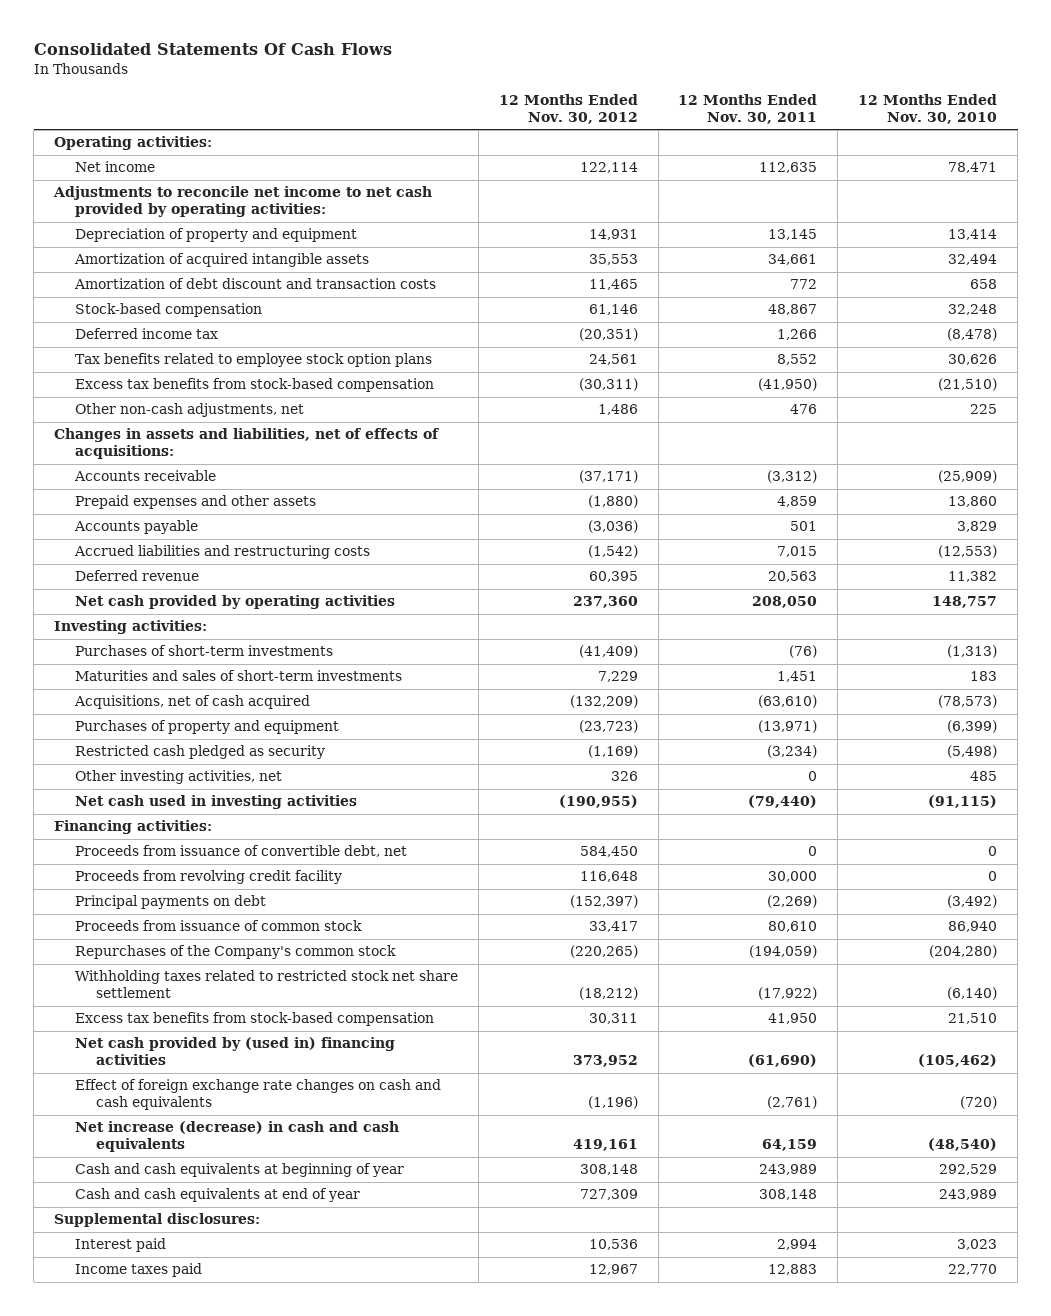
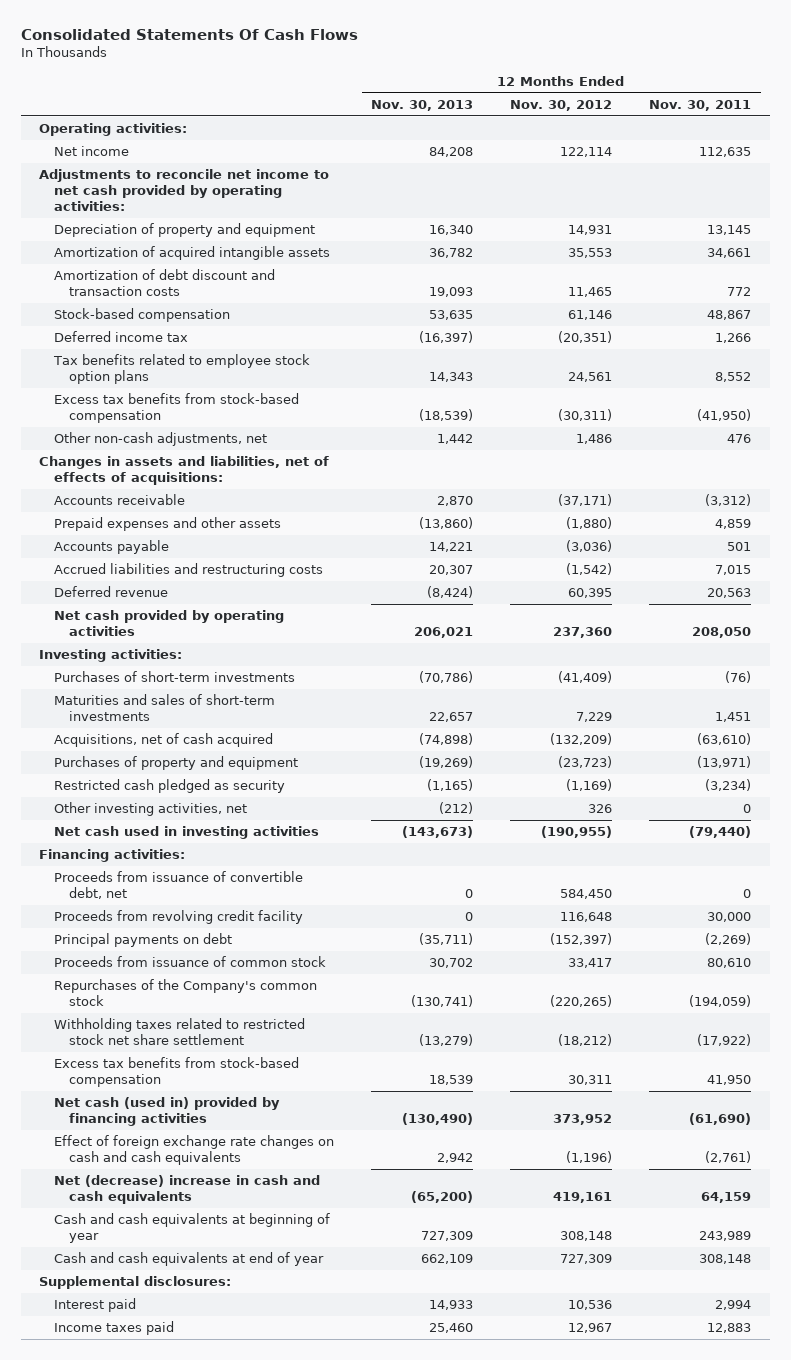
[858,93,998,124] 12 Months Ended Nov. 30, 2010 -> none
none -> [371,99,474,111] Nov. 30, 2013
[74,1037,395,1066] Net cash provided by (used in) financing activities -> [54,1097,281,1127] Net cash (used in) provided by financing activities
[74,1121,399,1153] Net increase (decrease) in cash and cash equivalents -> [54,1175,321,1205] Net (decrease) increase in cash and cash equivalents

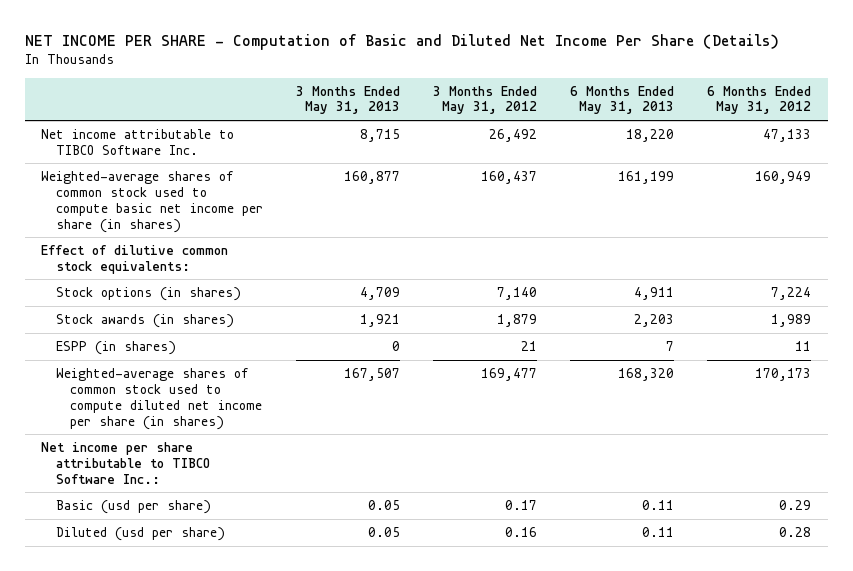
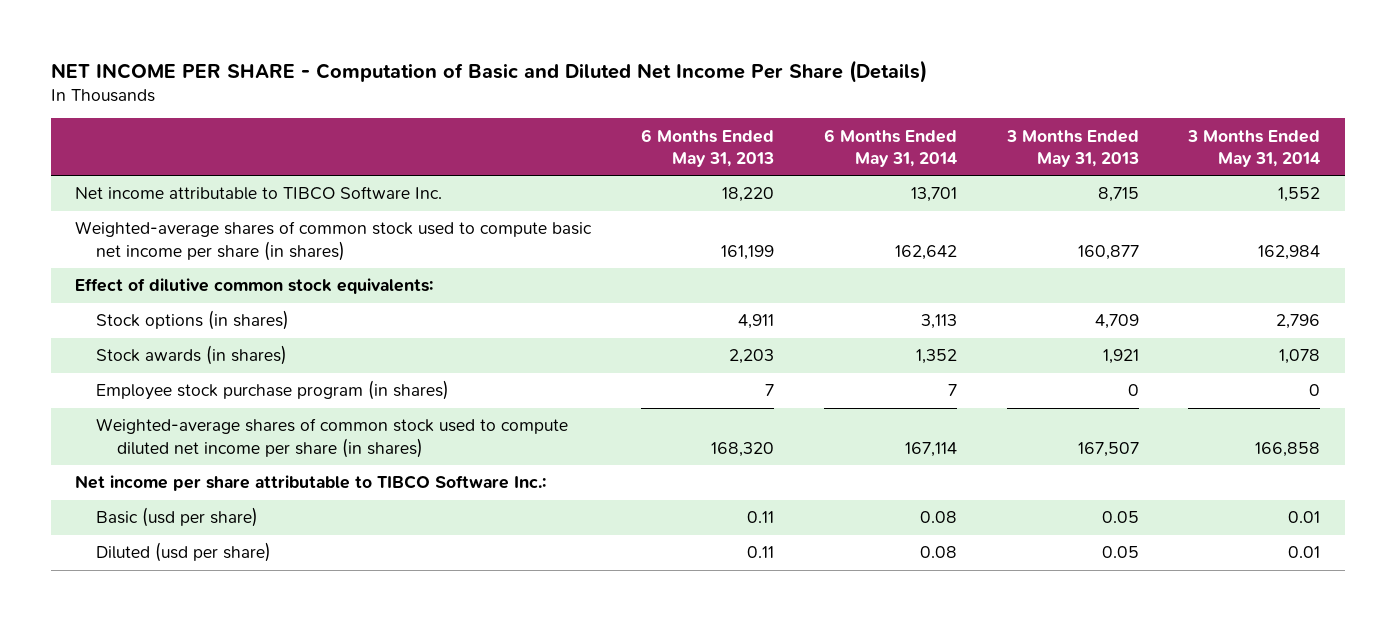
[433,85,538,115] 3 Months Ended May 31, 2012 -> none
[707,85,812,115] 6 Months Ended May 31, 2012 -> none
none -> [823,128,957,167] 6 Months Ended May 31, 2014
none -> [1187,129,1321,167] 3 Months Ended May 31, 2014
[55,340,176,355] ESPP (in shares) -> [96,380,450,401] Employee stock purchase program (in shares)

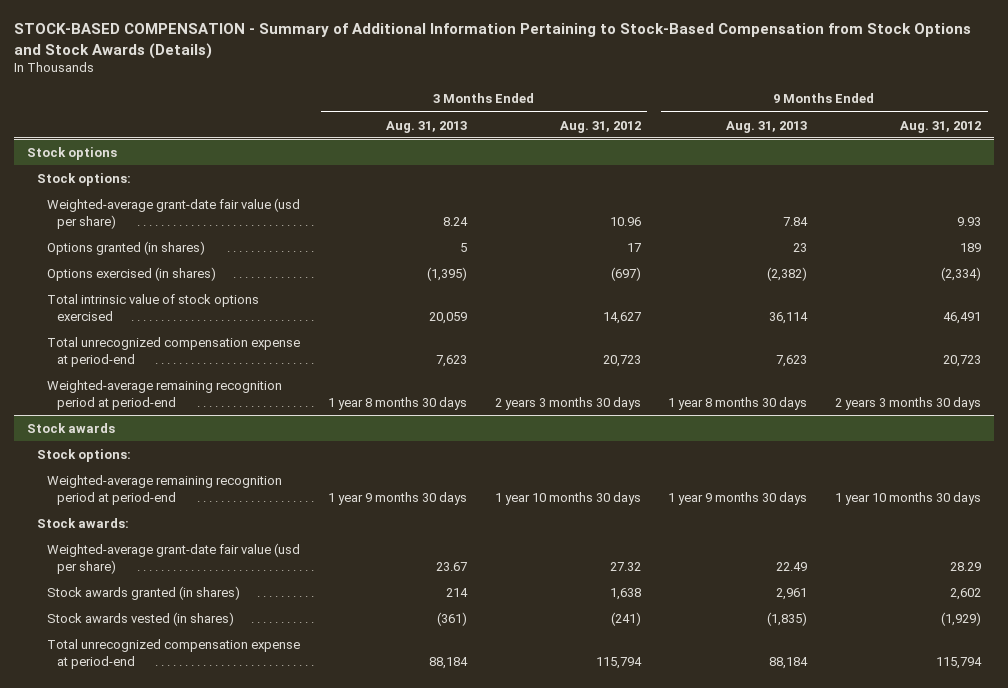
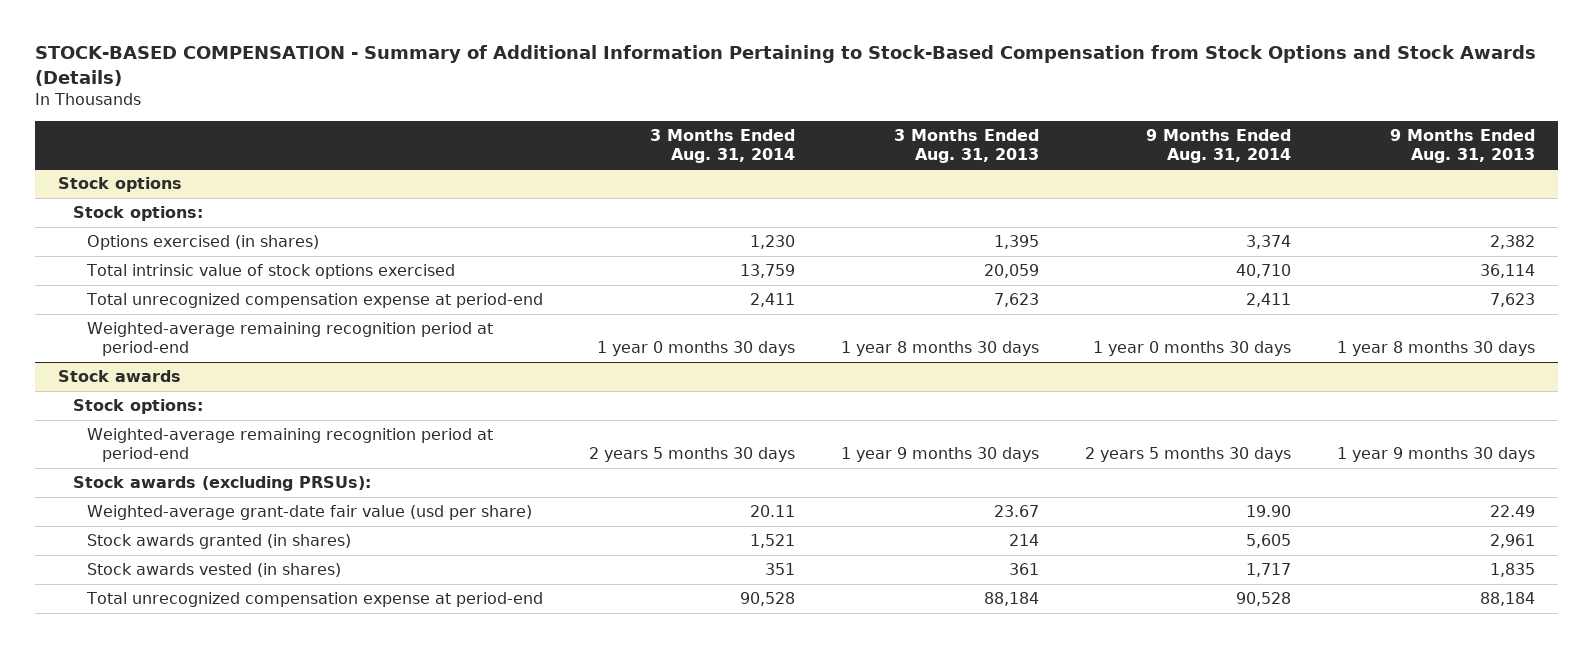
[559,120,641,133] Aug. 31, 2012 -> none
[899,120,981,133] Aug. 31, 2012 -> none
none -> [650,128,796,163] 3 Months Ended Aug. 31, 2014
none -> [1145,128,1291,163] 9 Months Ended Aug. 31, 2014
[47,197,301,229] Weighted-average grant-date fair value (usd per share) -> none
[47,240,206,255] Options granted (in shares) -> none
[426,266,467,281] (1,395) -> [993,235,1039,250] 1,395
[767,266,808,281] (2,382) -> [1489,235,1535,250] 2,382
[37,517,130,528] Stock awards: -> [72,476,371,492] Stock awards (excluding PRSUs):
[436,611,467,626] (361) -> [1008,563,1039,576] 361
[767,611,808,626] (1,835) -> [1489,563,1535,578] 1,835

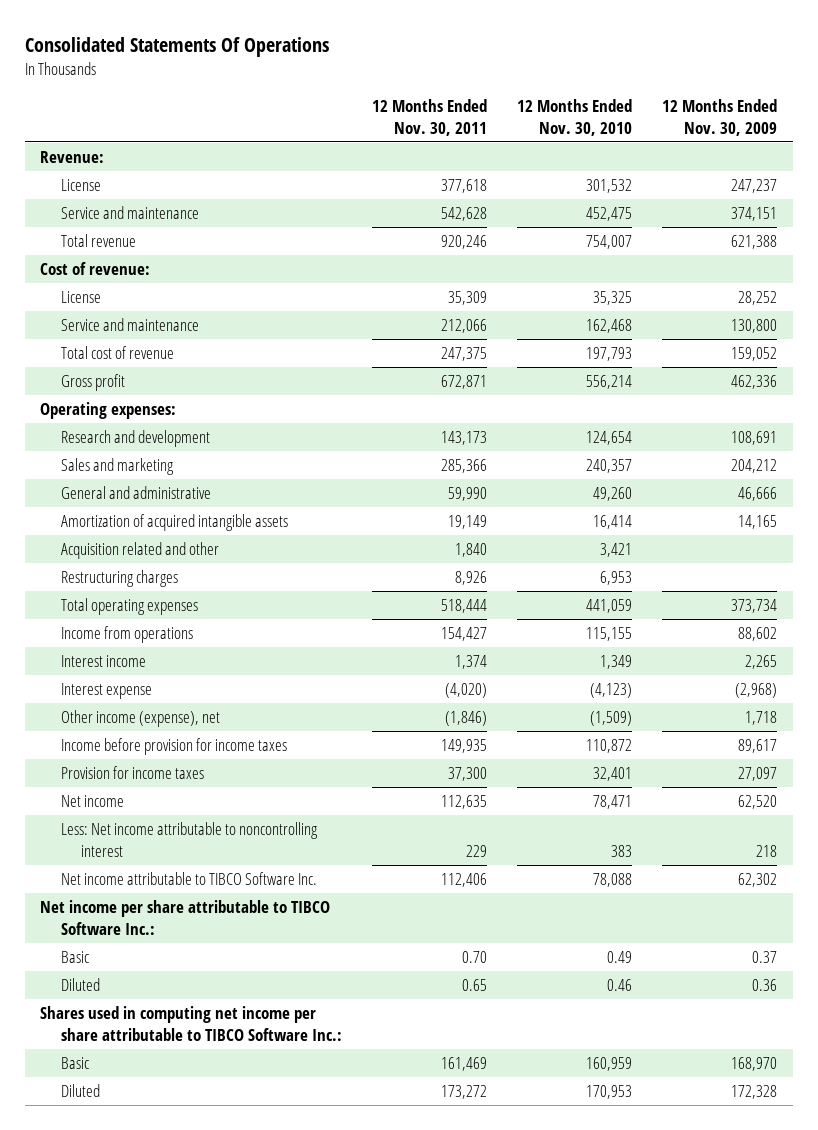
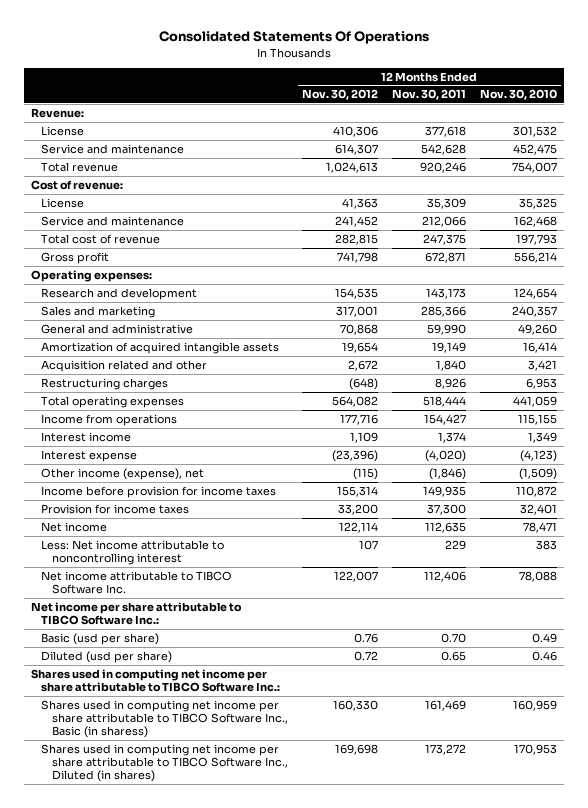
[662,99,778,136] 12 Months Ended Nov. 30, 2009 -> none
none -> [301,89,378,101] Nov. 30, 2012
[60,950,89,963] Basic -> [41,632,160,645] Basic (usd per share)
[60,977,100,991] Diluted -> [41,650,173,663] Diluted (usd per share)
[60,1056,89,1069] Basic -> [41,699,288,739] Shares used in computing net income per share attributable to TIBCO Software Inc., Basic (in sharess)
[60,1083,100,1097] Diluted -> [41,743,288,783] Shares used in computing net income per share attributable to TIBCO Software Inc., Diluted (in shares)

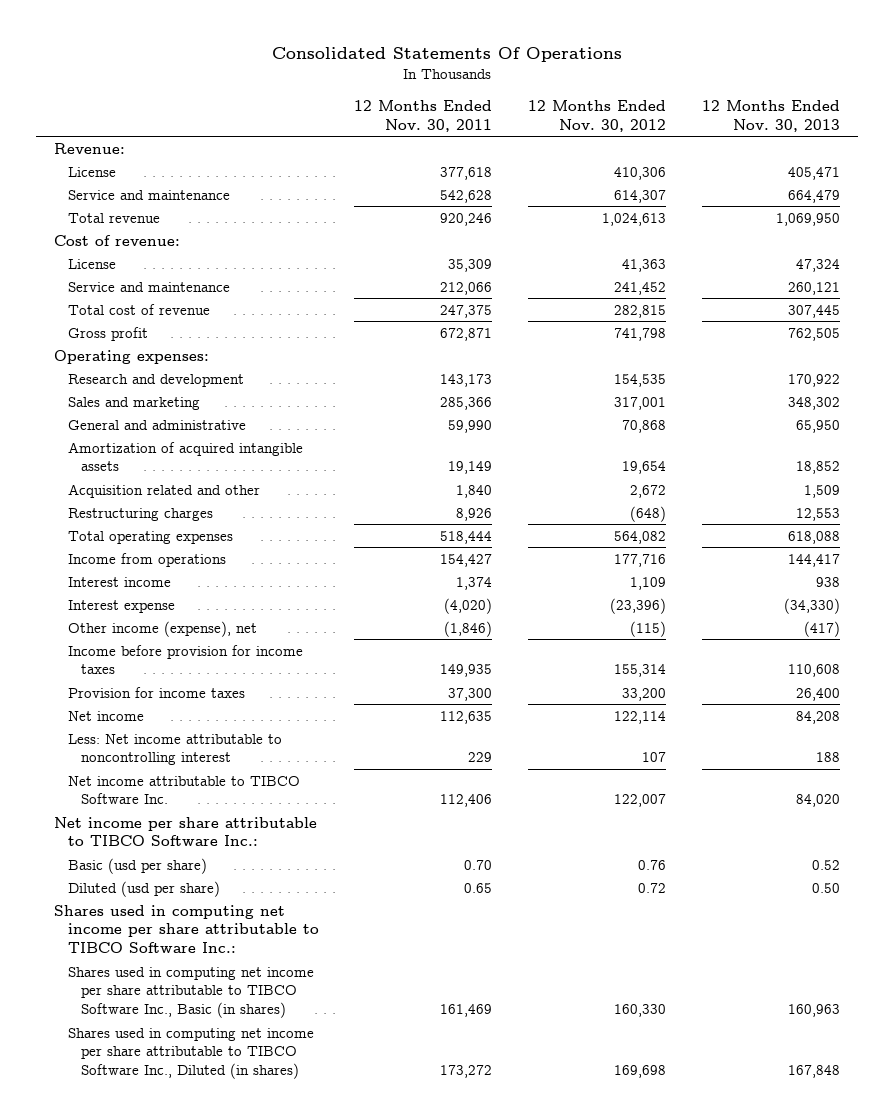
[479,89,557,101] Nov. 30, 2010 -> none
none -> [702,100,841,132] 12 Months Ended Nov. 30, 2013
[41,699,288,739] Shares used in computing net income per share attributable to TIBCO Software Inc., Basic (in sharess) -> [67,966,314,1019] Shares used in computing net income per share attributable to TIBCO Software Inc., Basic (in shares)

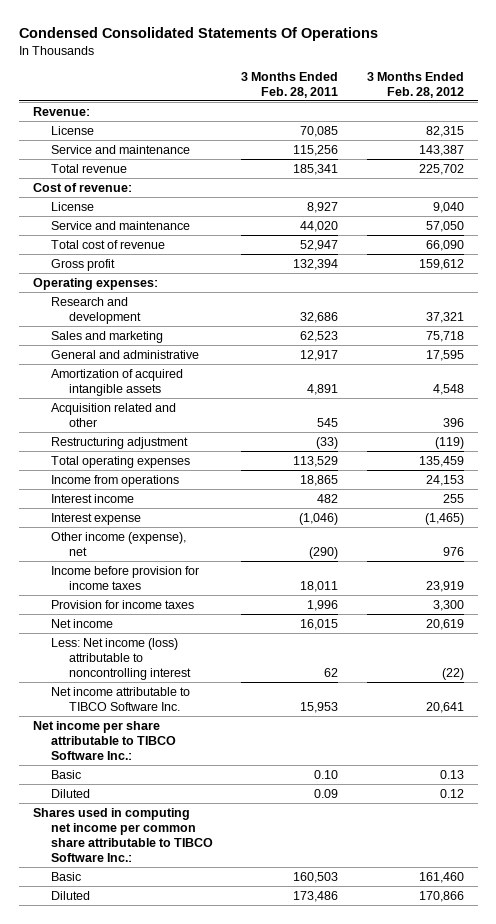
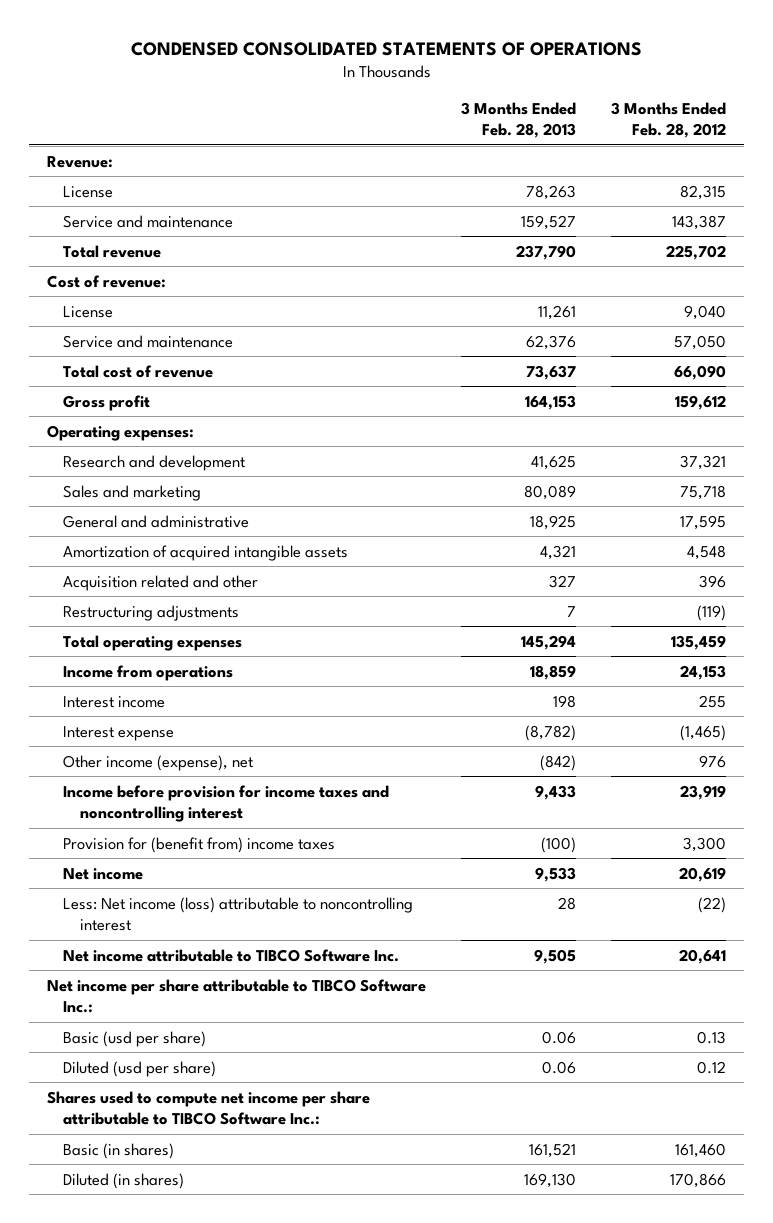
[18,26,378,41] Condensed Consolidated Statements Of Operations -> [130,41,642,56] CONDENSED CONSOLIDATED STATEMENTS OF OPERATIONS
[241,71,339,98] 3 Months Ended Feb. 28, 2011 -> none
none -> [461,101,577,138] 3 Months Ended Feb. 28, 2013
[51,436,189,449] Restructuring adjustment -> [63,604,240,621] Restructuring adjustments
[51,565,200,590] Income before provision for income taxes -> [63,784,390,822] Income before provision for income taxes and noncontrolling interest
[51,599,195,609] Provision for income taxes -> [63,836,336,853] Provision for (benefit from) income taxes
[51,769,82,779] Basic -> [63,1030,207,1047] Basic (usd per share)
[51,788,91,798] Diluted -> [63,1060,217,1077] Diluted (usd per share)
[32,807,214,862] Shares used in computing net income per common share attributable to TIBCO Software Inc.: -> [46,1090,370,1125] Shares used to compute net income per share attributable to TIBCO Software Inc.:
[51,871,82,881] Basic -> [63,1142,175,1159] Basic (in shares)
[51,890,91,900] Diluted -> [63,1172,185,1189] Diluted (in shares)

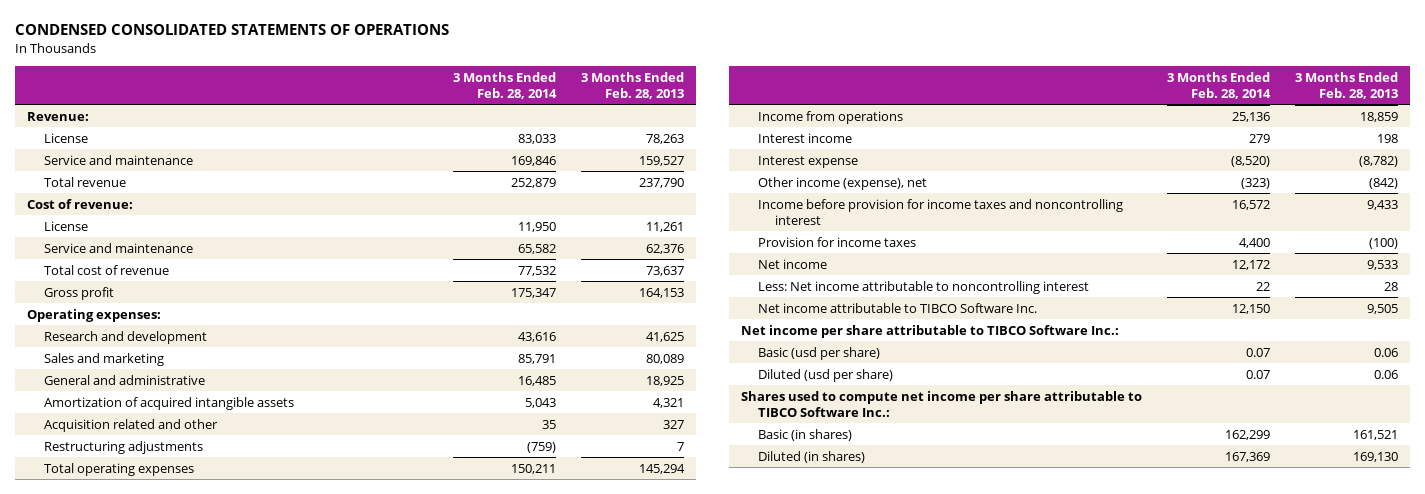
[611,101,727,138] 3 Months Ended Feb. 28, 2012 -> none
none -> [452,71,557,99] 3 Months Ended Feb. 28, 2014
[63,836,336,853] Provision for (benefit from) income taxes -> [758,236,917,247] Provision for income taxes
[63,896,414,931] Less: Net income (loss) attributable to noncontrolling interest -> [758,280,1090,294] Less: Net income attributable to noncontrolling interest

